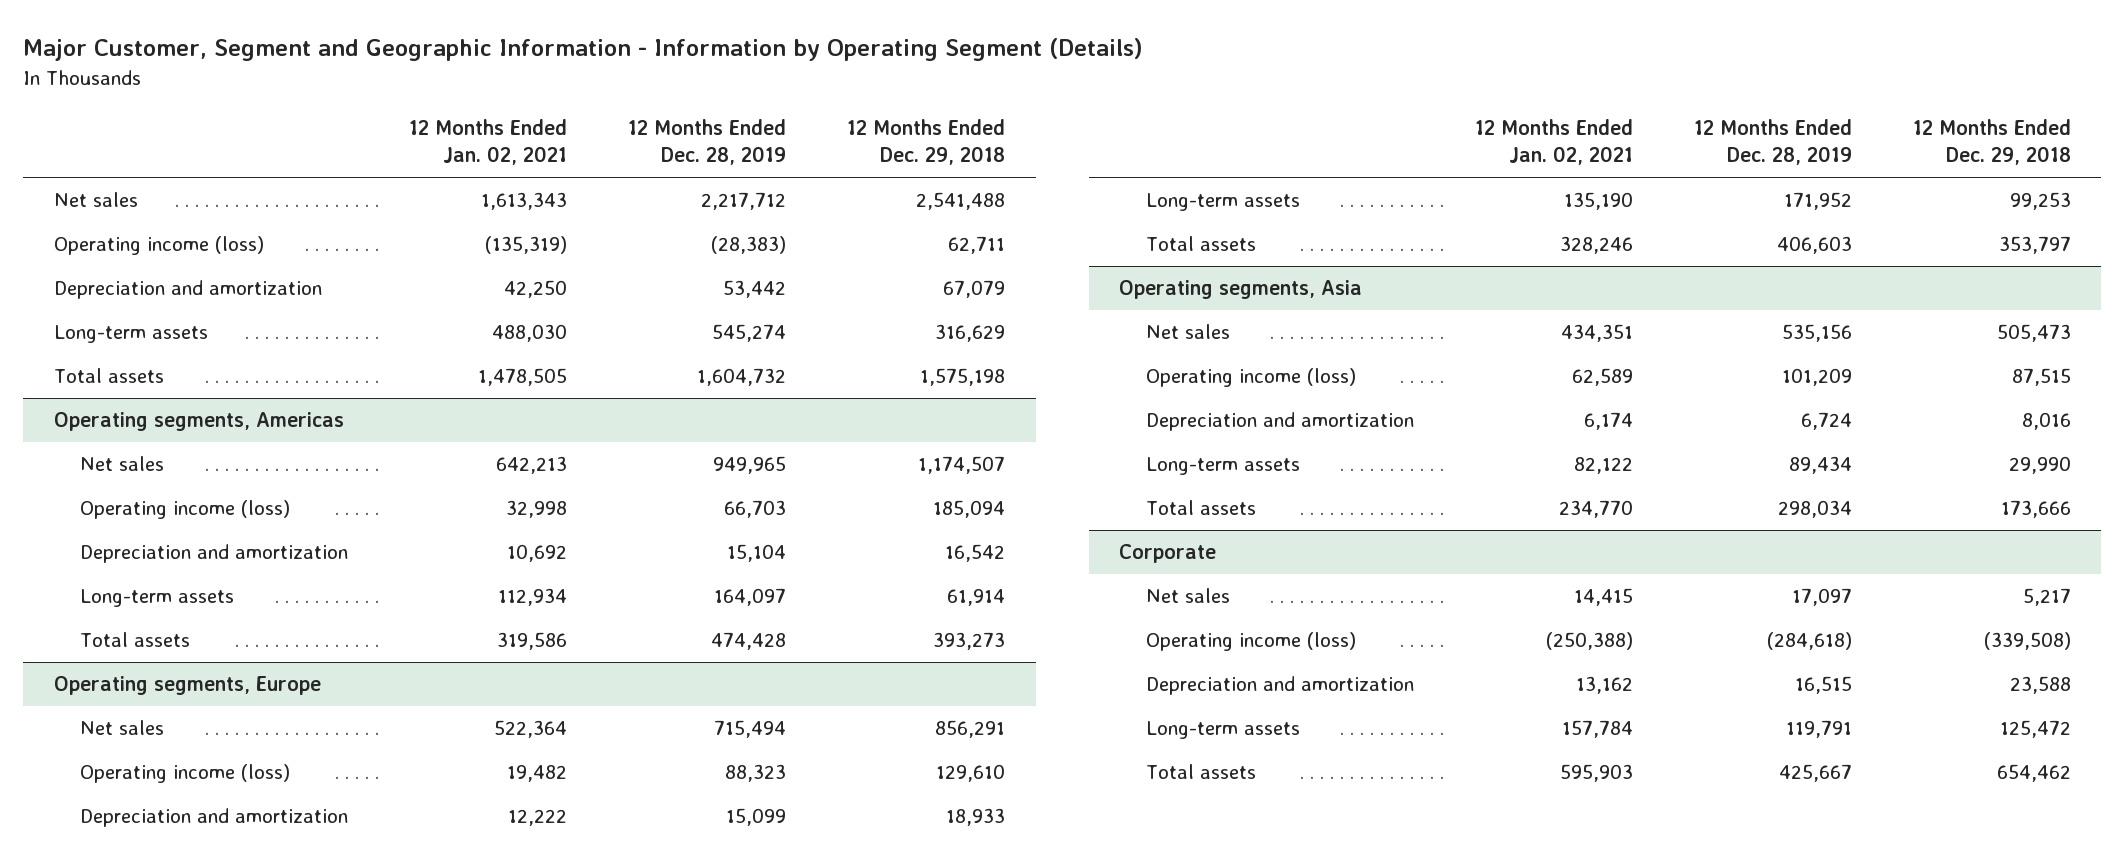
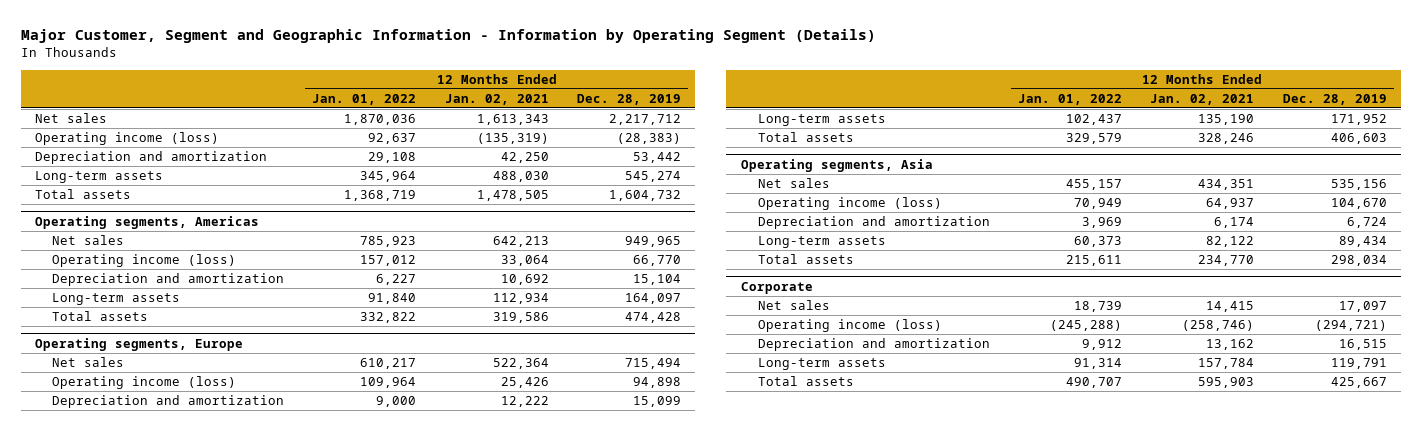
[847,119,1006,166] 12 Months Ended Dec. 29, 2018 -> none
none -> [312,93,417,105] Jan. 01, 2022
[506,500,568,519] 32,998 -> [500,254,549,266] 33,064
[724,500,787,519] 66,703 -> [632,254,681,266] 66,770
[507,765,568,783] 19,482 -> [500,376,549,388] 25,426
[725,764,787,783] 88,323 -> [632,376,681,388] 94,898
[1571,368,1633,387] 62,589 -> [1206,197,1255,209] 64,937
[1781,368,1852,387] 101,209 -> [1330,197,1387,209] 104,670
[1545,632,1633,651] (250,388) -> [1182,319,1255,331] (258,746)
[1766,632,1852,651] (284,618) -> [1314,319,1387,331] (294,721)

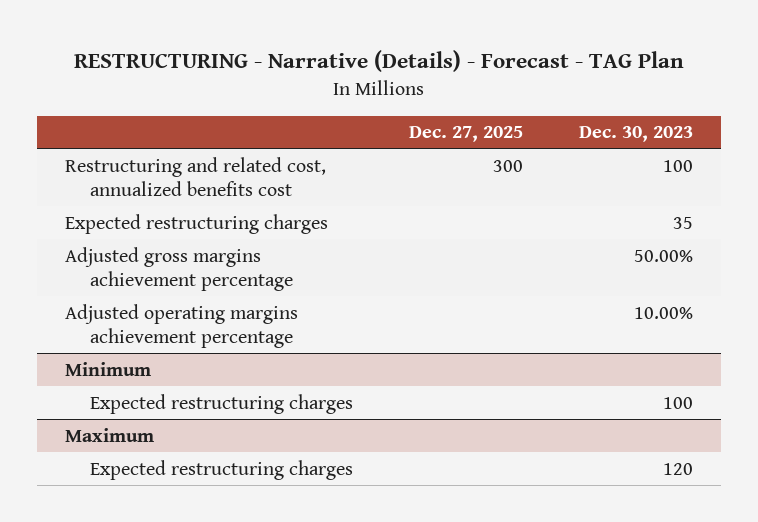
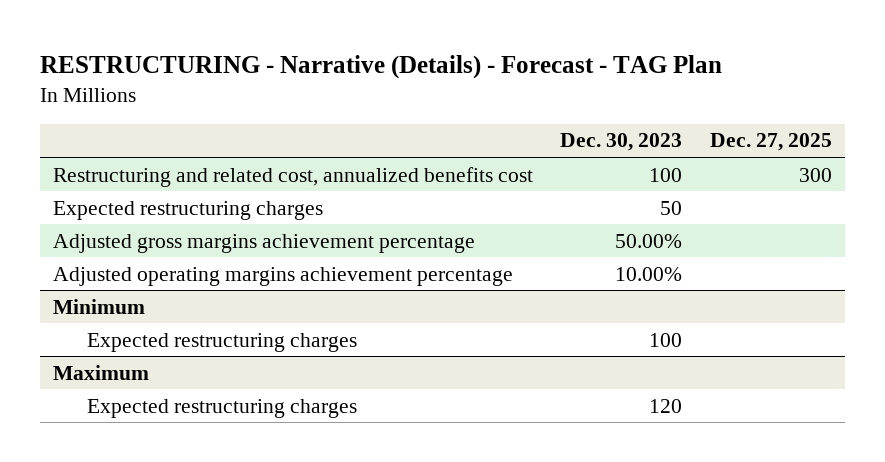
[673,216,694,229] 35 -> [660,200,683,215] 50

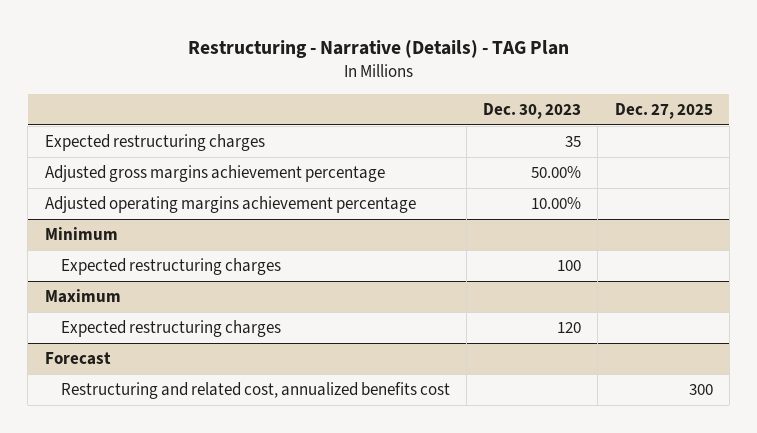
[39,55,722,80] RESTRUCTURING - Narrative (Details) - Forecast - TAG Plan -> [187,40,569,59] Restructuring - Narrative (Details) - TAG Plan
[53,166,534,187] Restructuring and related cost, annualized benefits cost -> none
[660,200,683,215] 50 -> [565,136,582,148] 35
none -> [44,352,111,366] Forecast
none -> [61,382,451,400] Restructuring and related cost, annualized benefits cost

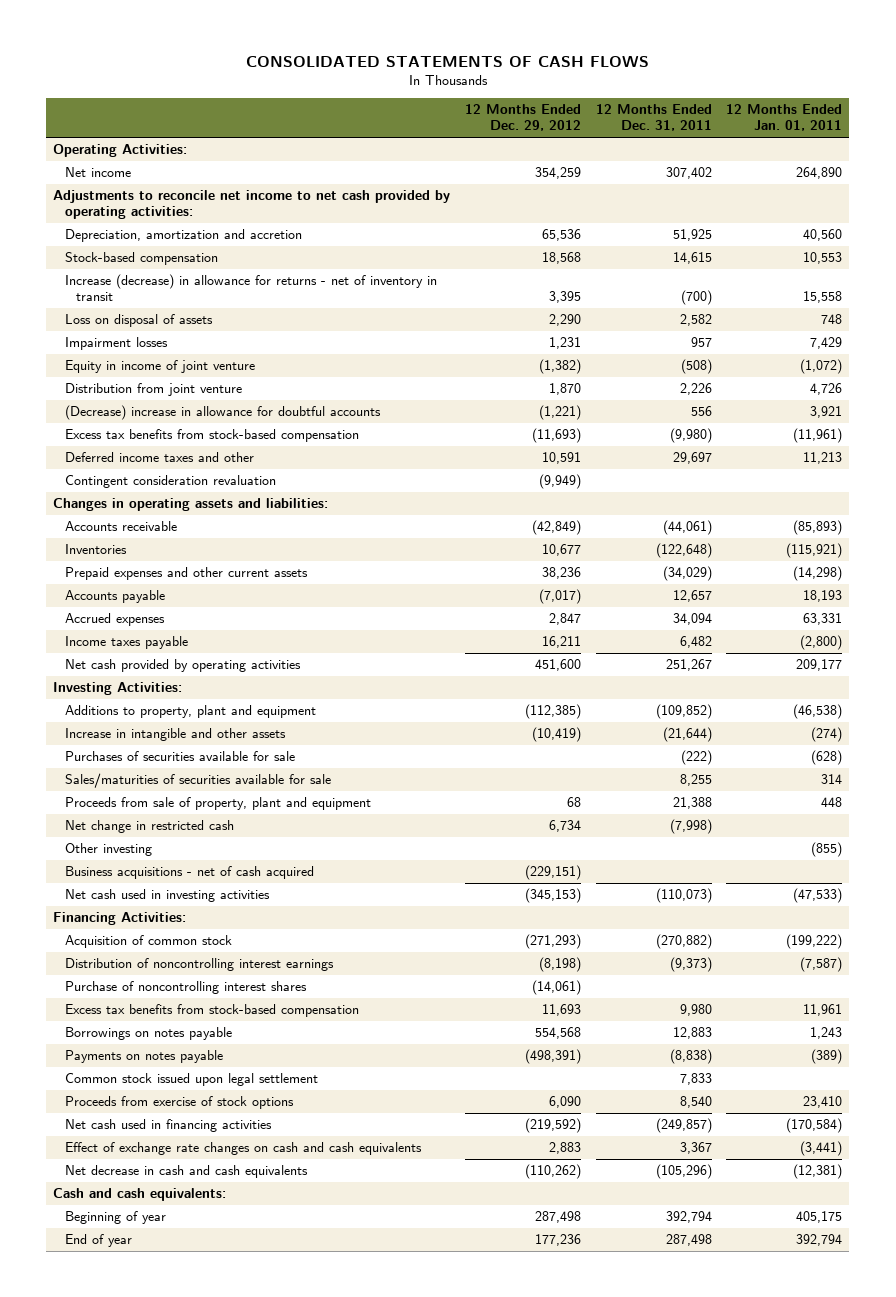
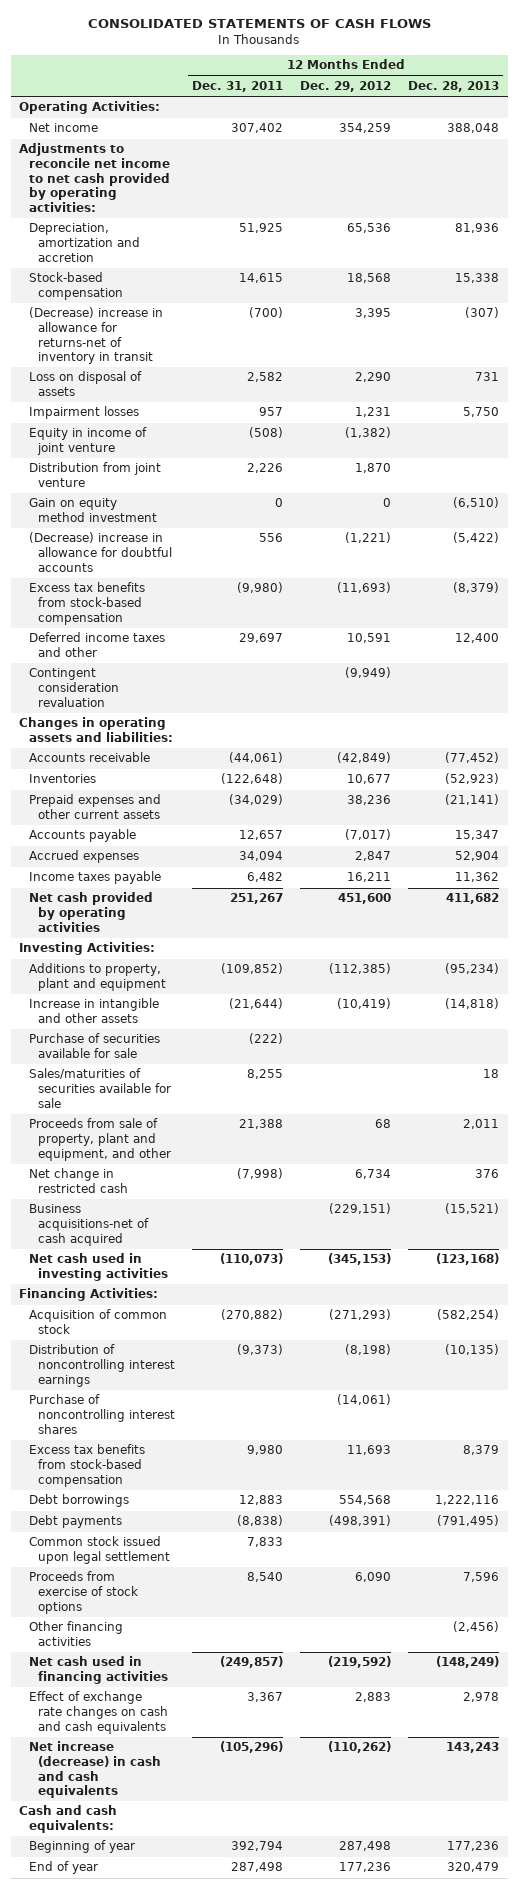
[726,104,843,132] 12 Months Ended Jan. 01, 2011 -> none
none -> [408,81,500,93] Dec. 28, 2013
[64,274,437,302] Increase (decrease) in allowance for returns - net of inventory in transit -> [28,307,163,365] (Decrease) increase in allowance for returns-net of inventory in transit
none -> [28,498,157,522] Gain on equity method investment
[64,751,295,762] Purchases of securities available for sale -> [28,1033,160,1058] Purchase of securities available for sale
[64,797,371,811] Proceeds from sale of property, plant and equipment -> [28,1118,171,1161] Proceeds from sale of property, plant and equipment, and other
[64,843,152,857] Other investing -> none
[64,866,314,880] Business acquisitions - net of cash acquired -> [28,1204,149,1246] Business acquisitions-net of cash acquired
[64,1027,232,1041] Borrowings on notes payable -> [28,1494,129,1508] Debt borrowings
[64,1050,223,1064] Payments on notes payable -> [28,1515,122,1529] Debt payments
none -> [28,1621,123,1646] Other financing activities
[64,1165,308,1179] Net decrease in cash and cash equivalents -> [28,1741,161,1799] Net increase (decrease) in cash and cash equivalents

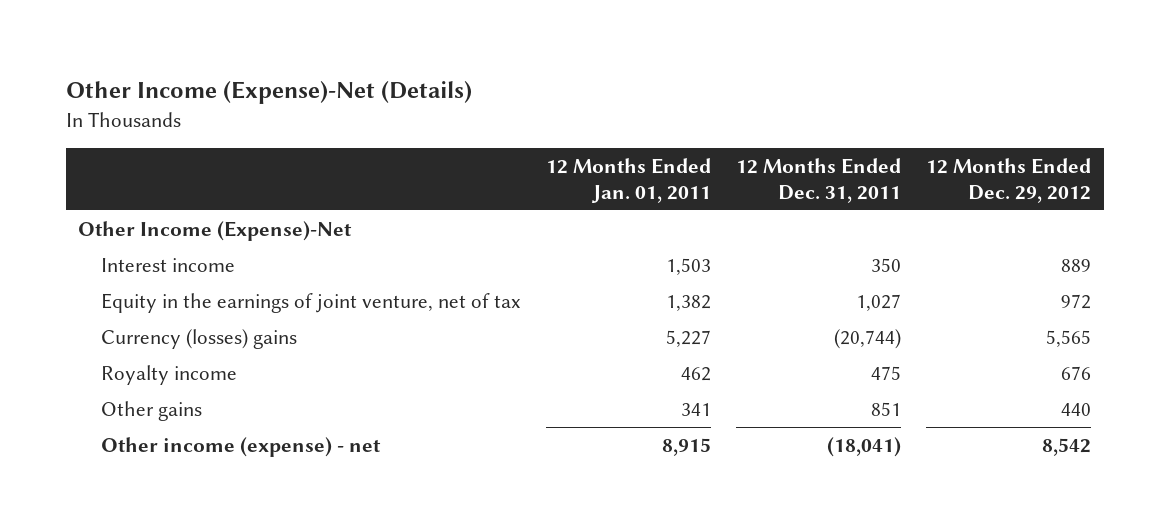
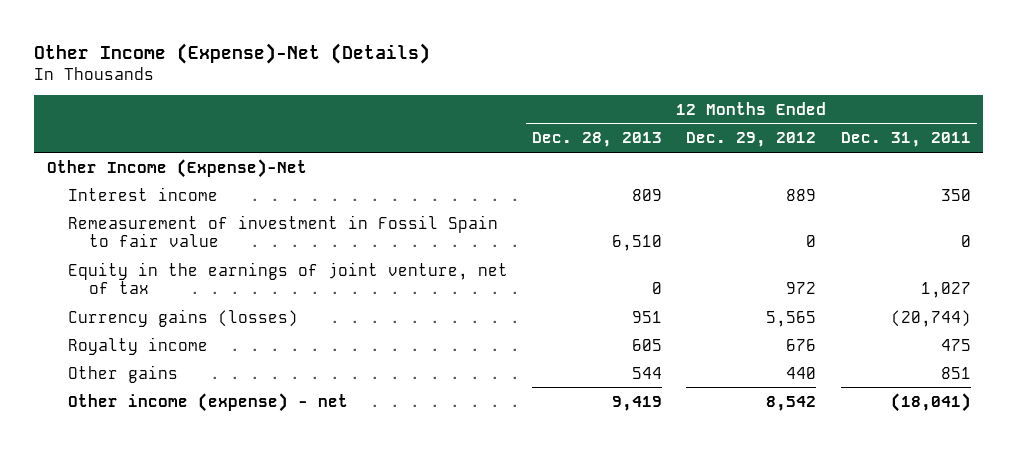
[546,157,712,203] 12 Months Ended Jan. 01, 2011 -> none
none -> [532,132,663,148] Dec. 28, 2013
none -> [67,214,498,247] Remeasurement of investment in Fossil Spain to fair value
[101,329,298,350] Currency (losses) gains -> [67,308,298,327] Currency gains (losses)

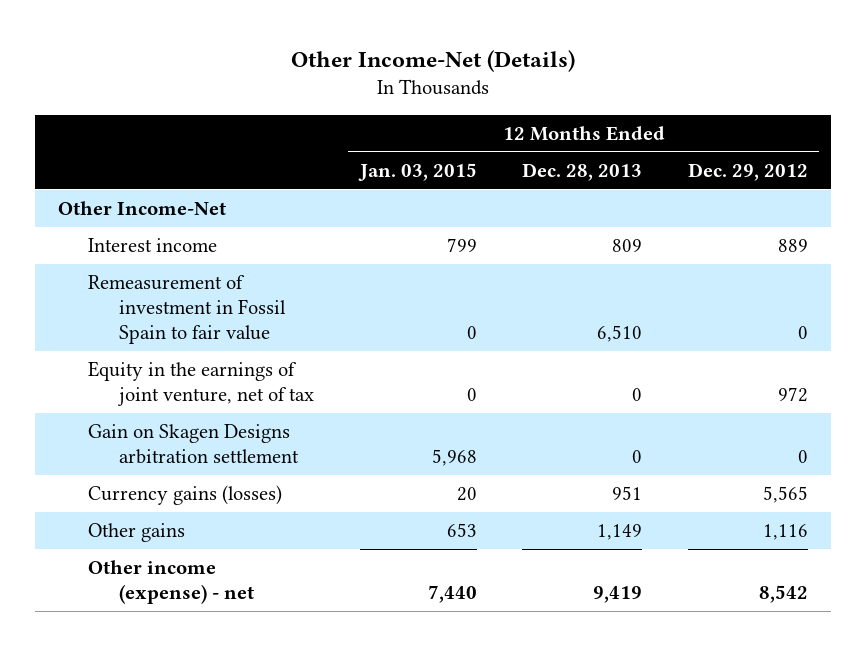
[34,42,431,64] Other Income (Expense)-Net (Details) -> [290,49,575,72] Other Income-Net (Details)
[840,132,971,148] Dec. 31, 2011 -> none
none -> [357,163,477,182] Jan. 03, 2015
[46,158,307,178] Other Income (Expense)-Net -> [57,201,226,216] Other Income-Net
none -> [88,424,299,465] Gain on Skagen Designs arbitration settlement
[67,336,208,355] Royalty income -> none
[632,366,663,379] 544 -> [597,524,643,541] 1,149
[786,366,817,379] 440 -> [762,524,808,541] 1,116

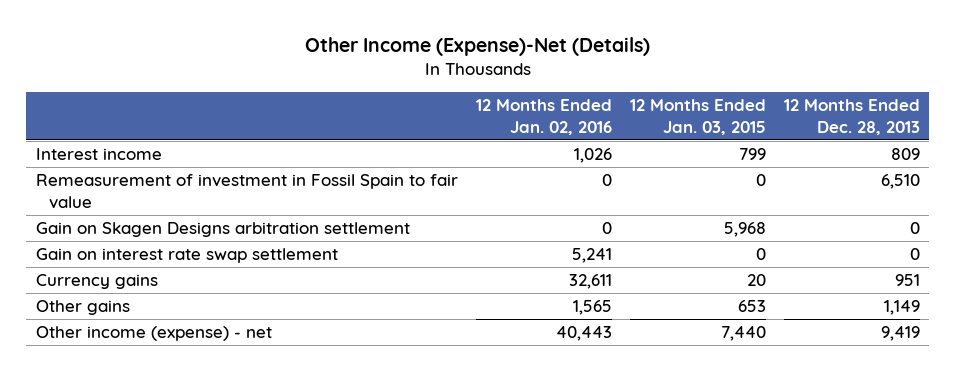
[290,49,575,72] Other Income-Net (Details) -> [304,37,650,57] Other Income (Expense)-Net (Details)
[687,163,808,182] Dec. 29, 2012 -> none
none -> [475,98,612,135] 12 Months Ended Jan. 02, 2016
[57,201,226,216] Other Income-Net -> none
[88,361,314,407] Equity in the earnings of joint venture, net of tax -> none
none -> [35,248,338,264] Gain on interest rate swap settlement
[88,485,283,506] Currency gains (losses) -> [35,274,158,290] Currency gains

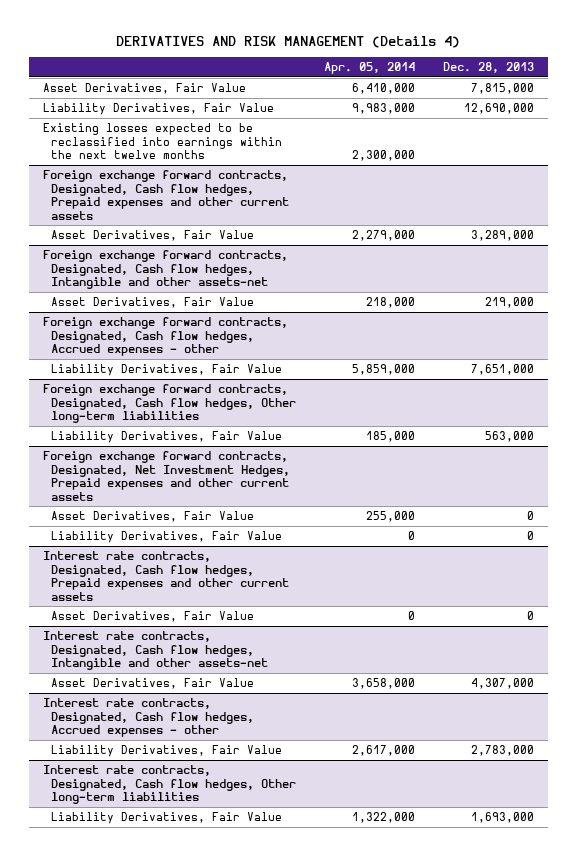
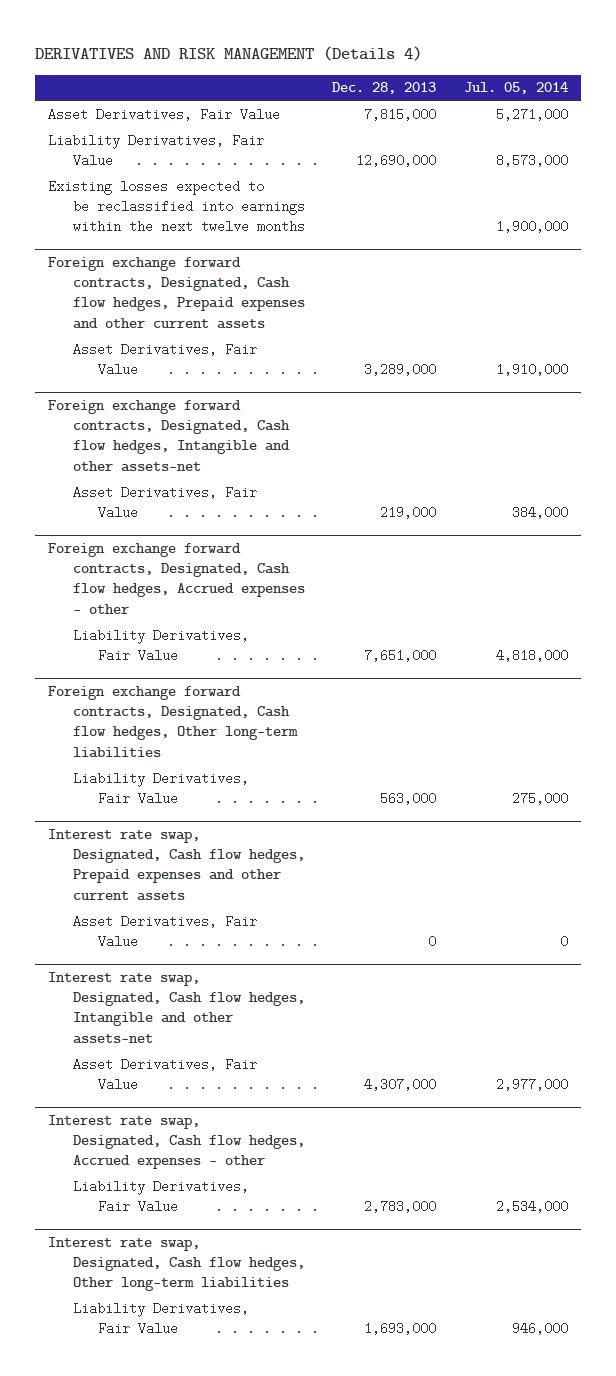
[324,61,416,74] Apr. 05, 2014 -> none
none -> [463,82,568,95] Jul. 05, 2014
[42,451,291,501] Foreign exchange forward contracts, Designated, Net Investment Hedges, Prepaid expenses and other current assets -> none
[51,511,255,523] Asset Derivatives, Fair Value -> none
[51,531,283,544] Liability Derivatives, Fair Value -> none
[42,551,290,601] Interest rate contracts, Designated, Cash flow hedges, Prepaid expenses and other current assets -> [48,828,306,901] Interest rate swap, Designated, Cash flow hedges, Prepaid expenses and other current assets
[42,631,269,671] Interest rate contracts, Designated, Cash flow hedges, Intangible and other assets-net -> [48,971,306,1044] Interest rate swap, Designated, Cash flow hedges, Intangible and other assets-net
[42,698,255,738] Interest rate contracts, Designated, Cash flow hedges, Accrued expenses - other -> [48,1114,306,1170] Interest rate swap, Designated, Cash flow hedges, Accrued expenses - other
[42,765,297,805] Interest rate contracts, Designated, Cash flow hedges, Other long-term liabilities -> [48,1236,306,1292] Interest rate swap, Designated, Cash flow hedges, Other long-term liabilities

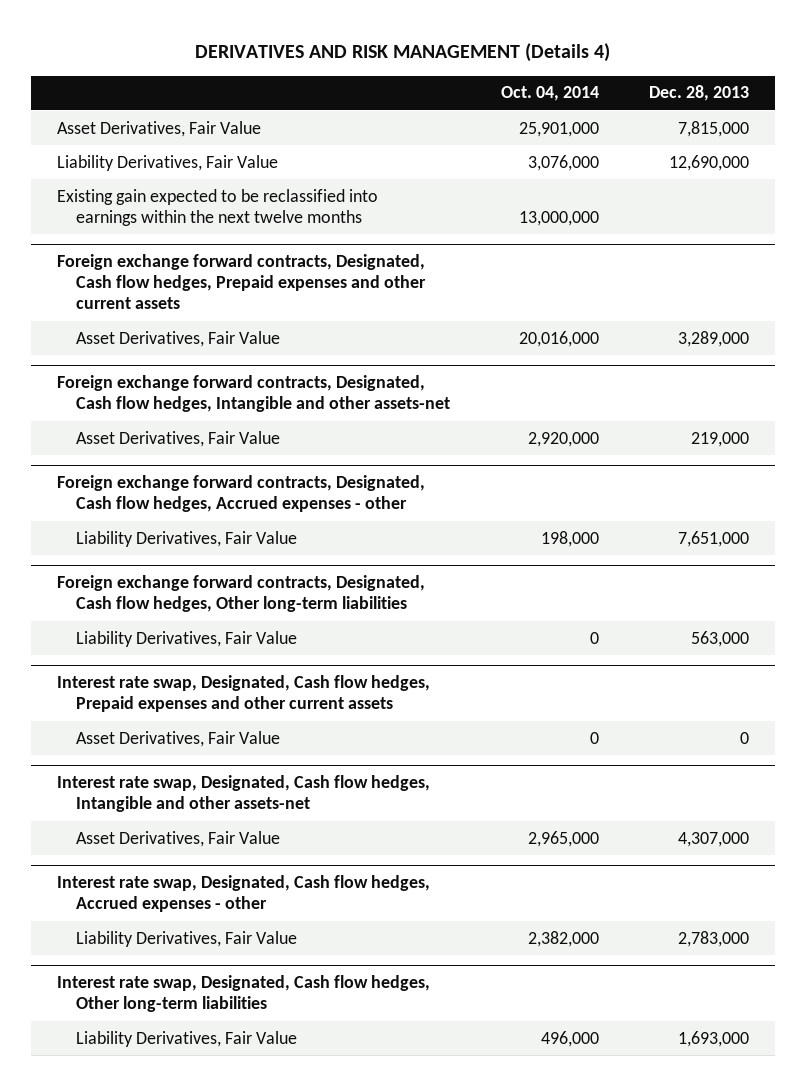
[463,82,568,95] Jul. 05, 2014 -> none
none -> [500,86,599,102] Oct. 04, 2014
[48,179,306,234] Existing losses expected to be reclassified into earnings within the next twelve months -> [56,188,378,226] Existing gain expected to be reclassified into earnings within the next twelve months

